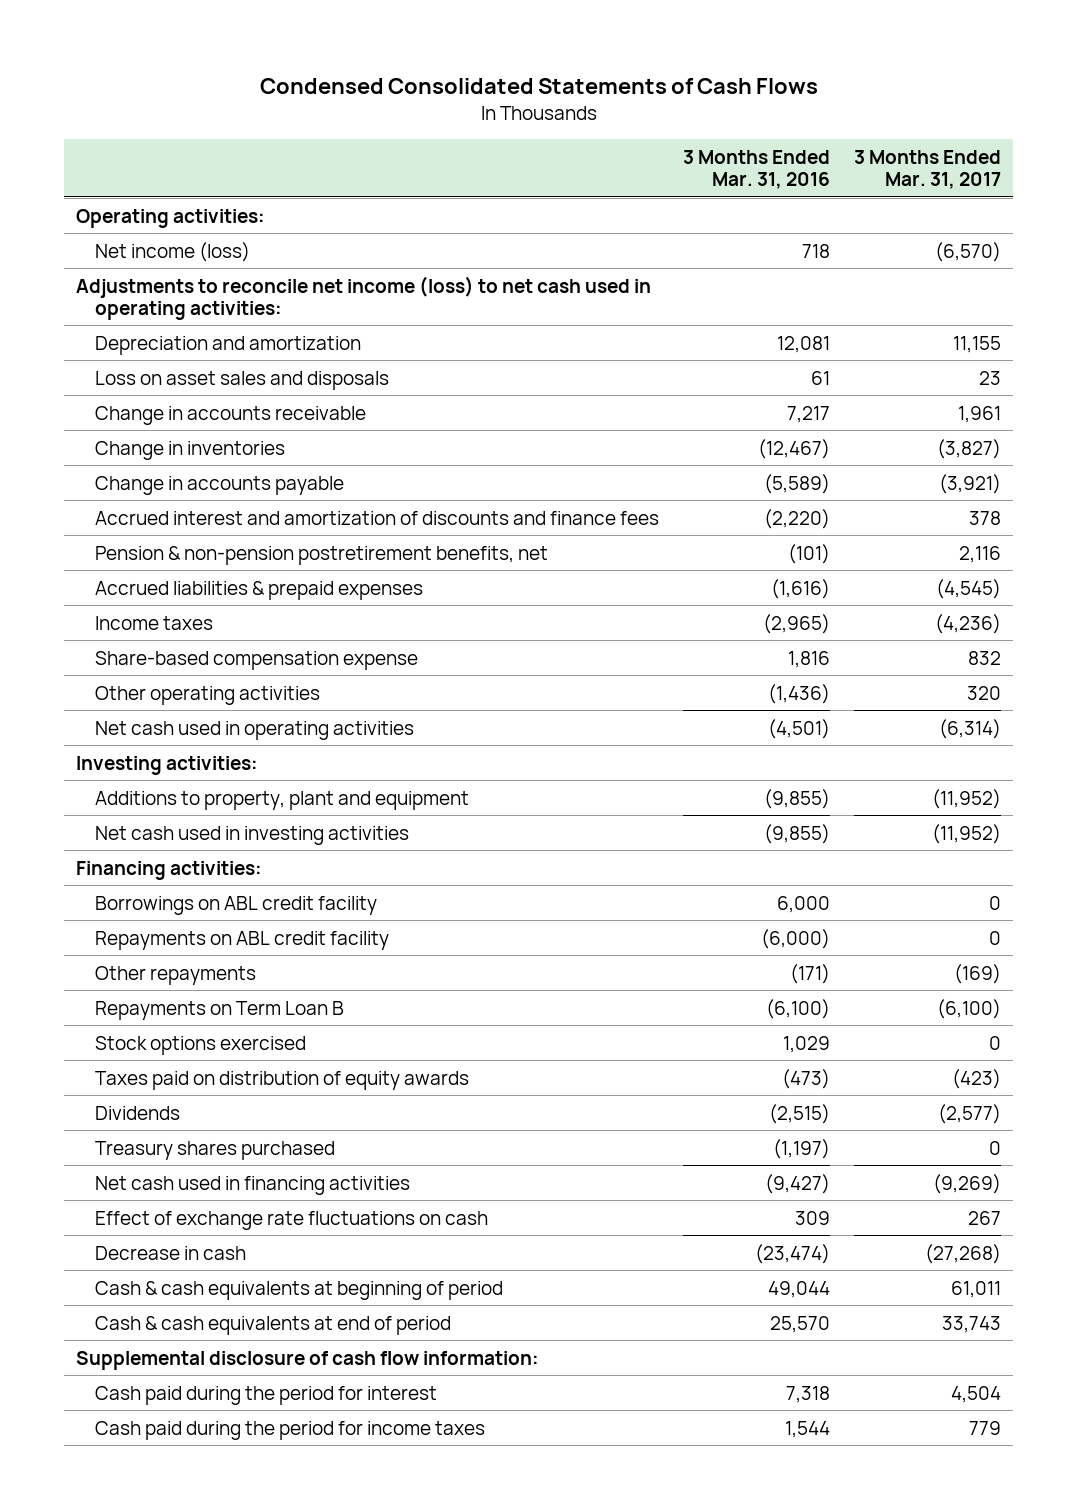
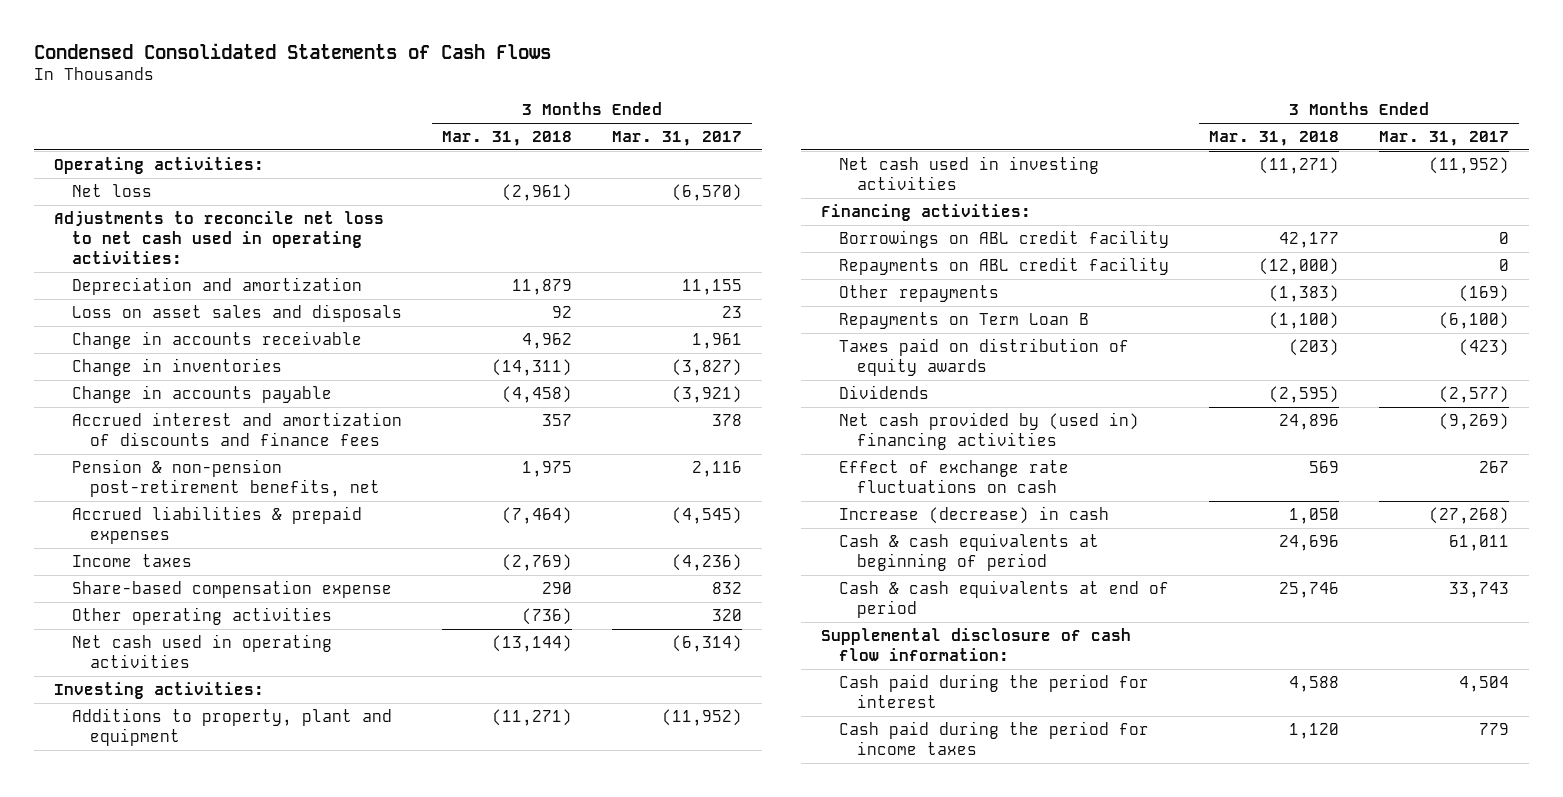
[683,149,831,190] 3 Months Ended Mar. 31, 2016 -> none
none -> [441,131,572,147] Mar. 31, 2018
[95,241,251,262] Net income (loss) -> [71,184,152,198] Net loss
[76,275,652,320] Adjustments to reconcile net income (loss) to net cash used in operating activities: -> [53,211,384,265] Adjustments to reconcile net loss to net cash used in operating activities:
[95,545,549,565] Pension & non-pension postretirement benefits, net -> [71,459,380,498] Pension & non-pension post-retirement benefits, net
[95,1035,307,1055] Stock options exercised -> none
[95,1140,336,1160] Treasury shares purchased -> none
[95,1175,411,1195] Net cash used in financing activities -> [839,412,1140,451] Net cash provided by (used in) financing activities
[95,1245,247,1260] Decrease in cash -> [839,506,1110,525] Increase (decrease) in cash

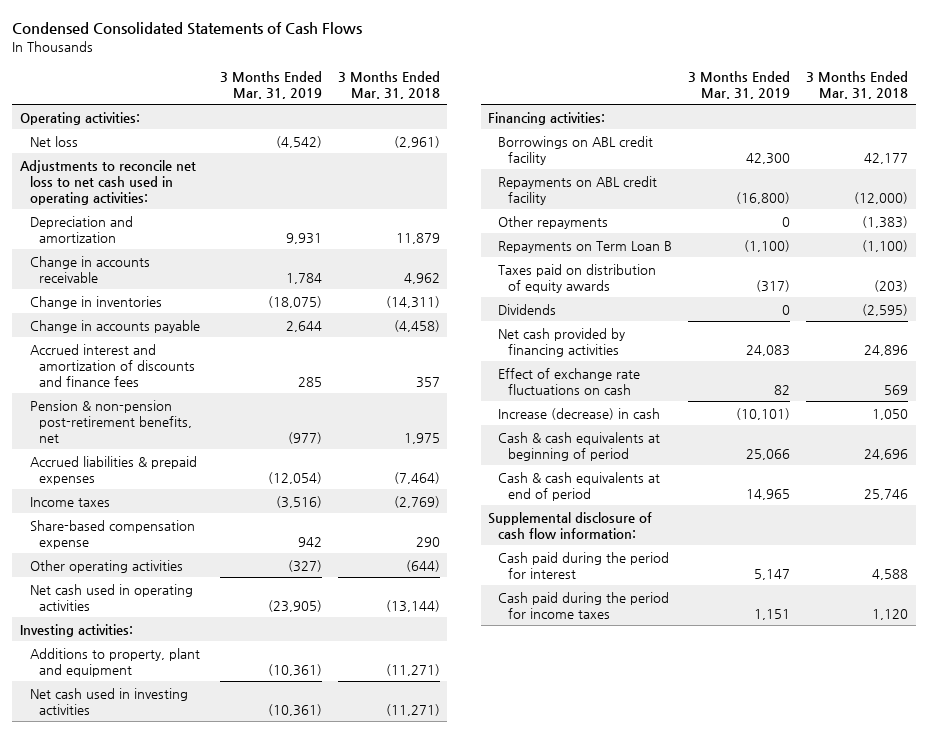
[611,131,742,147] Mar. 31, 2017 -> none
none -> [219,70,322,99] 3 Months Ended Mar. 31, 2019
[71,304,402,323] Loss on asset sales and disposals -> none
[521,608,572,626] (736) -> [405,559,440,572] (644)
[839,412,1140,451] Net cash provided by (used in) financing activities -> [498,327,626,357] Net cash provided by financing activities

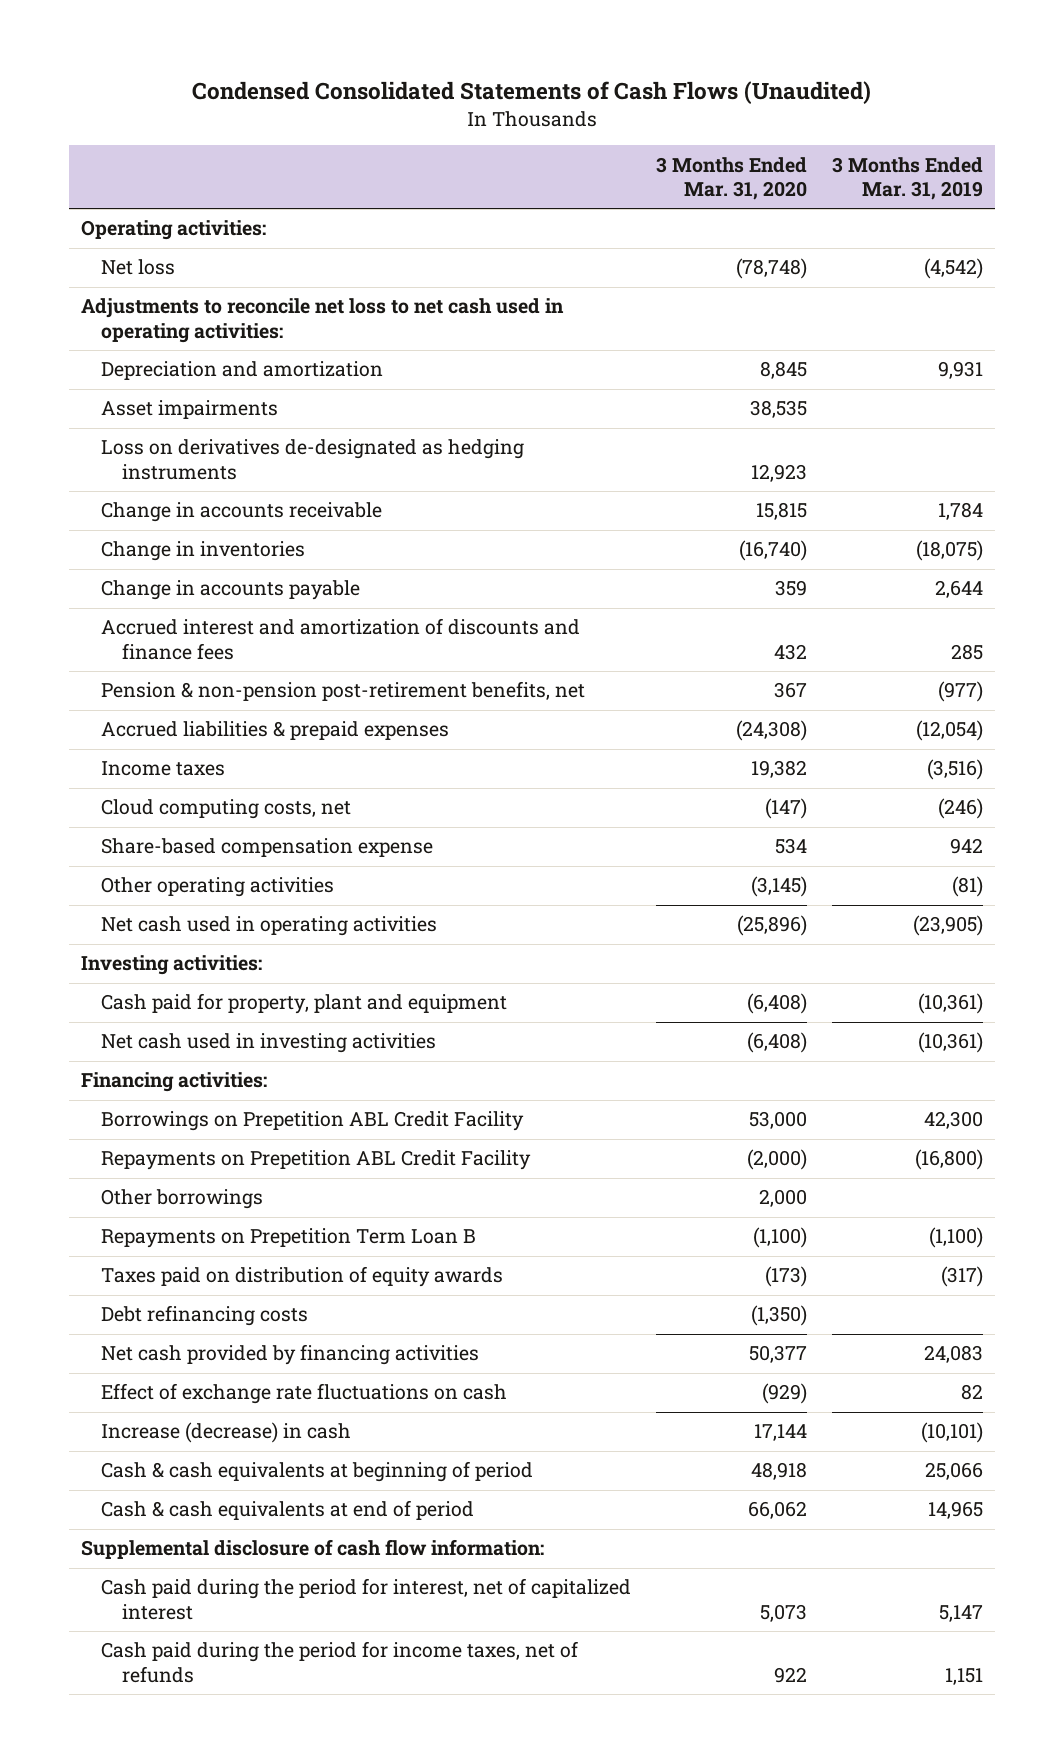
[12,21,363,35] Condensed Consolidated Statements of Cash Flows -> [191,81,871,105] Condensed Consolidated Statements of Cash Flows (Unaudited)
[337,70,440,99] 3 Months Ended Mar. 31, 2018 -> none
none -> [656,156,808,201] 3 Months Ended Mar. 31, 2020
none -> [101,400,279,420] Asset impairments
none -> [101,439,525,480] Loss on derivatives de-designated as hedging instruments
none -> [101,799,352,820] Cloud computing costs, net
[287,559,322,572] (327) -> [951,876,983,898] (81)
[29,647,200,677] Additions to property, plant and equipment -> [101,993,508,1015] Cash paid for property, plant and equipment
[498,215,609,229] Other repayments -> none
[498,135,654,165] Borrowings on ABL credit facility -> [101,1111,525,1132] Borrowings on Prepetition ABL Credit Facility
[498,175,658,205] Repayments on ABL credit facility -> [101,1150,532,1171] Repayments on Prepetition ABL Credit Facility
none -> [101,1189,264,1210] Other borrowings
[498,240,673,253] Repayments on Term Loan B -> [101,1228,477,1249] Repayments on Prepetition Term Loan B
[498,303,557,315] Dividends -> none
none -> [101,1305,309,1327] Debt refinancing costs
[498,551,670,579] Cash paid during the period for interest -> [101,1578,632,1620] Cash paid during the period for interest, net of capitalized interest
[498,591,670,619] Cash paid during the period for income taxes -> [101,1641,579,1683] Cash paid during the period for income taxes, net of refunds

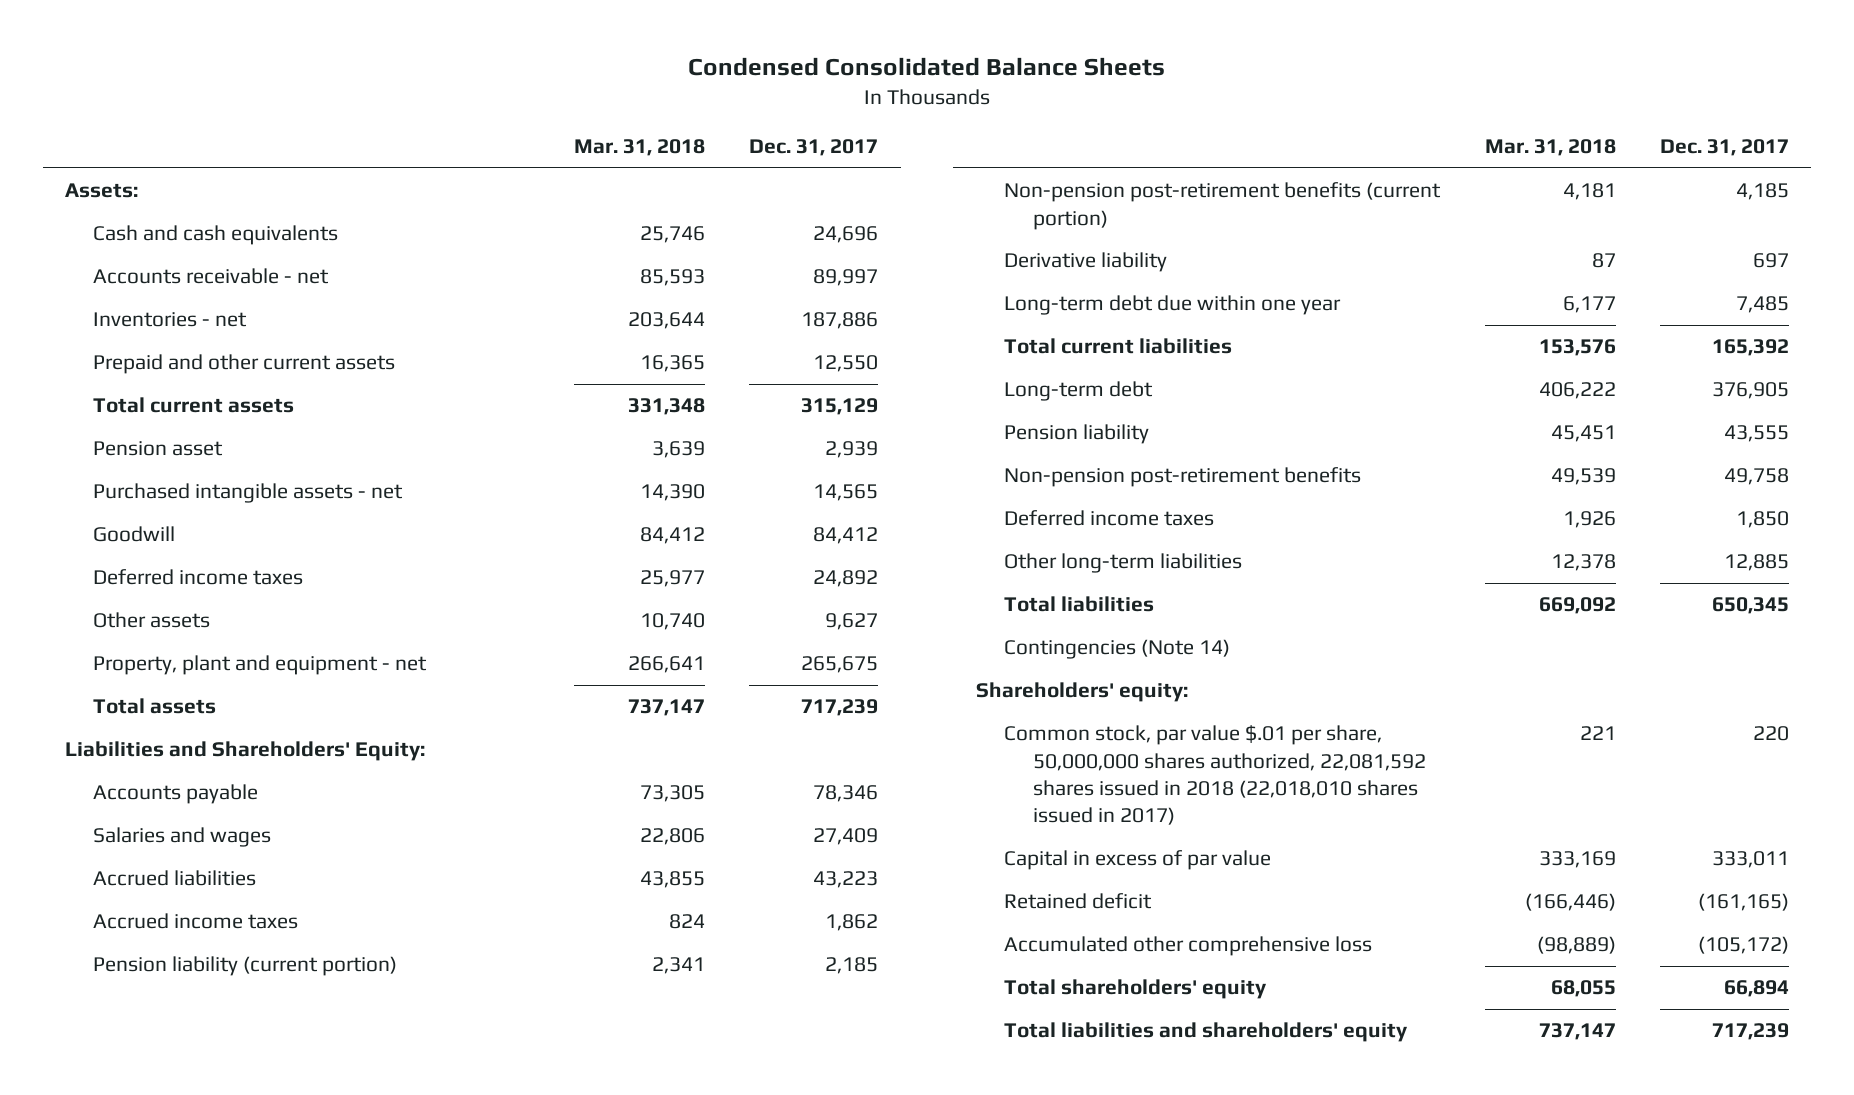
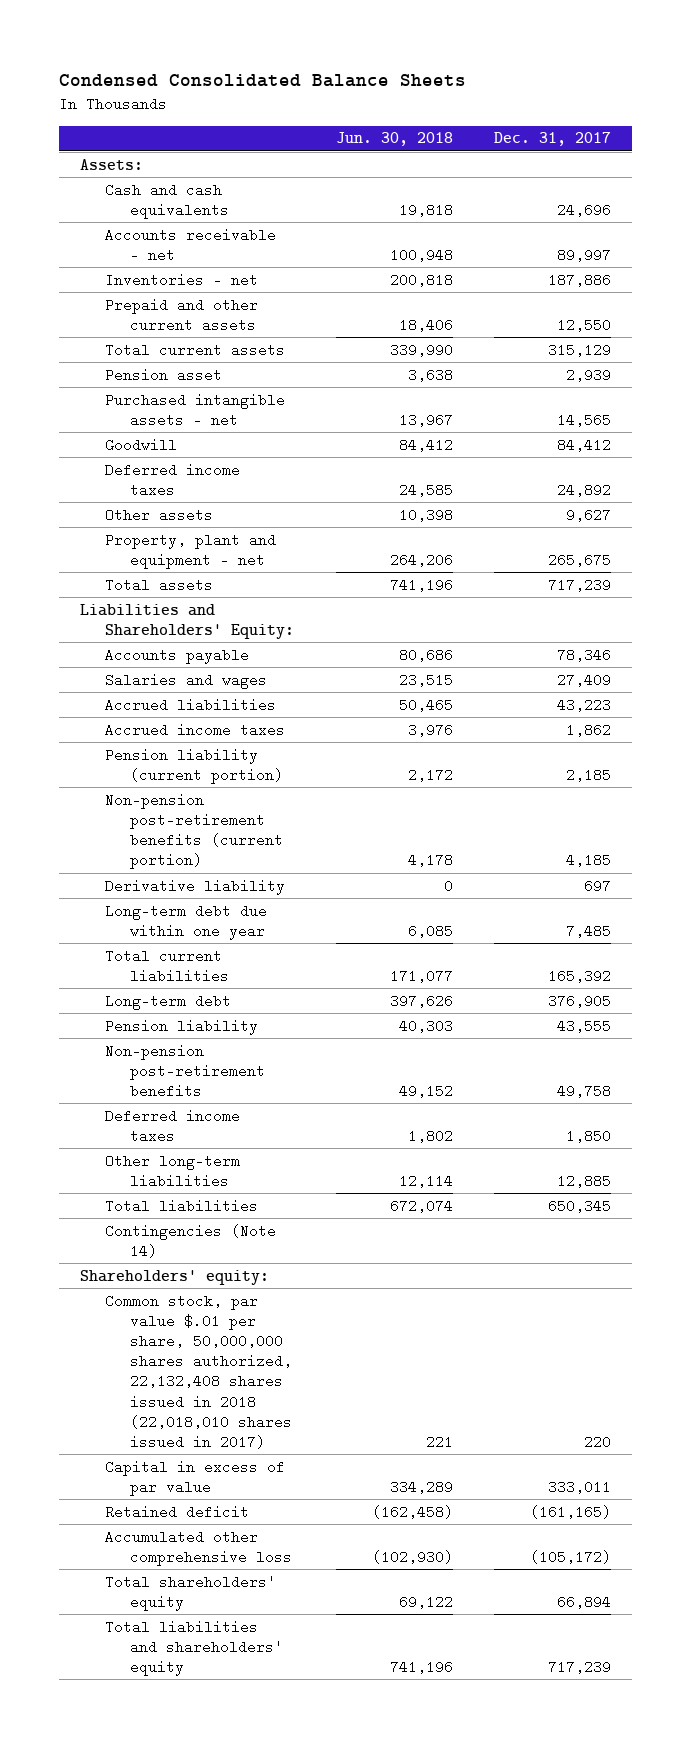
[573,139,705,157] Mar. 31, 2018 -> none
none -> [335,132,453,147] Jun. 30, 2018
[1004,725,1426,826] Common stock, par value $.01 per share, 50,000,000 shares authorized, 22,081,592 shares issued in 2018 (22,018,010 shares issued in 2017) -> [105,1293,293,1450] Common stock, par value $.01 per share, 50,000,000 shares authorized, 22,132,408 shares issued in 2018 (22,018,010 shares issued in 2017)

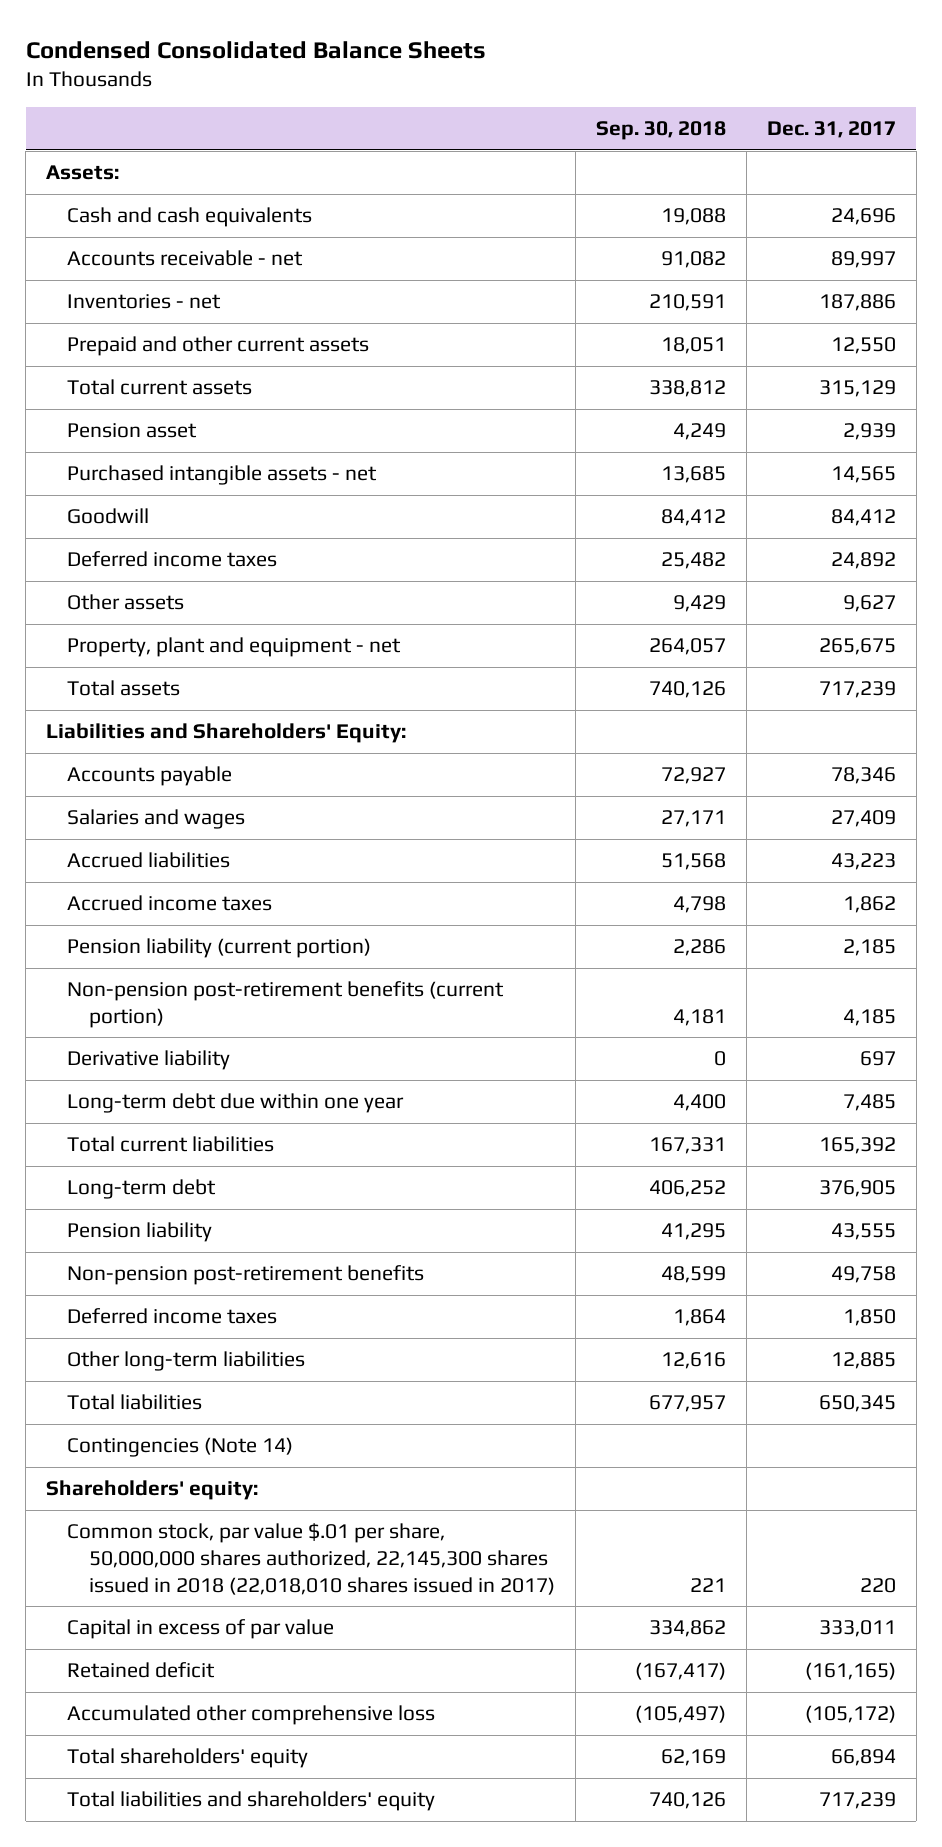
[335,132,453,147] Jun. 30, 2018 -> none
none -> [595,121,726,141] Sep. 30, 2018
[105,1293,293,1450] Common stock, par value $.01 per share, 50,000,000 shares authorized, 22,132,408 shares issued in 2018 (22,018,010 shares issued in 2017) -> [67,1523,555,1595] Common stock, par value $.01 per share, 50,000,000 shares authorized, 22,145,300 shares issued in 2018 (22,018,010 shares issued in 2017)

